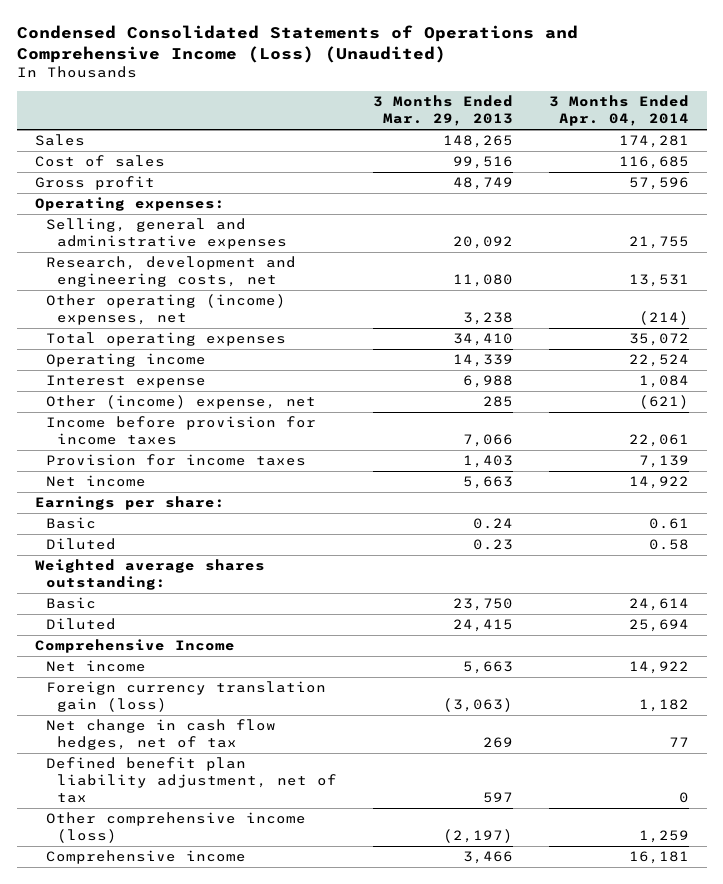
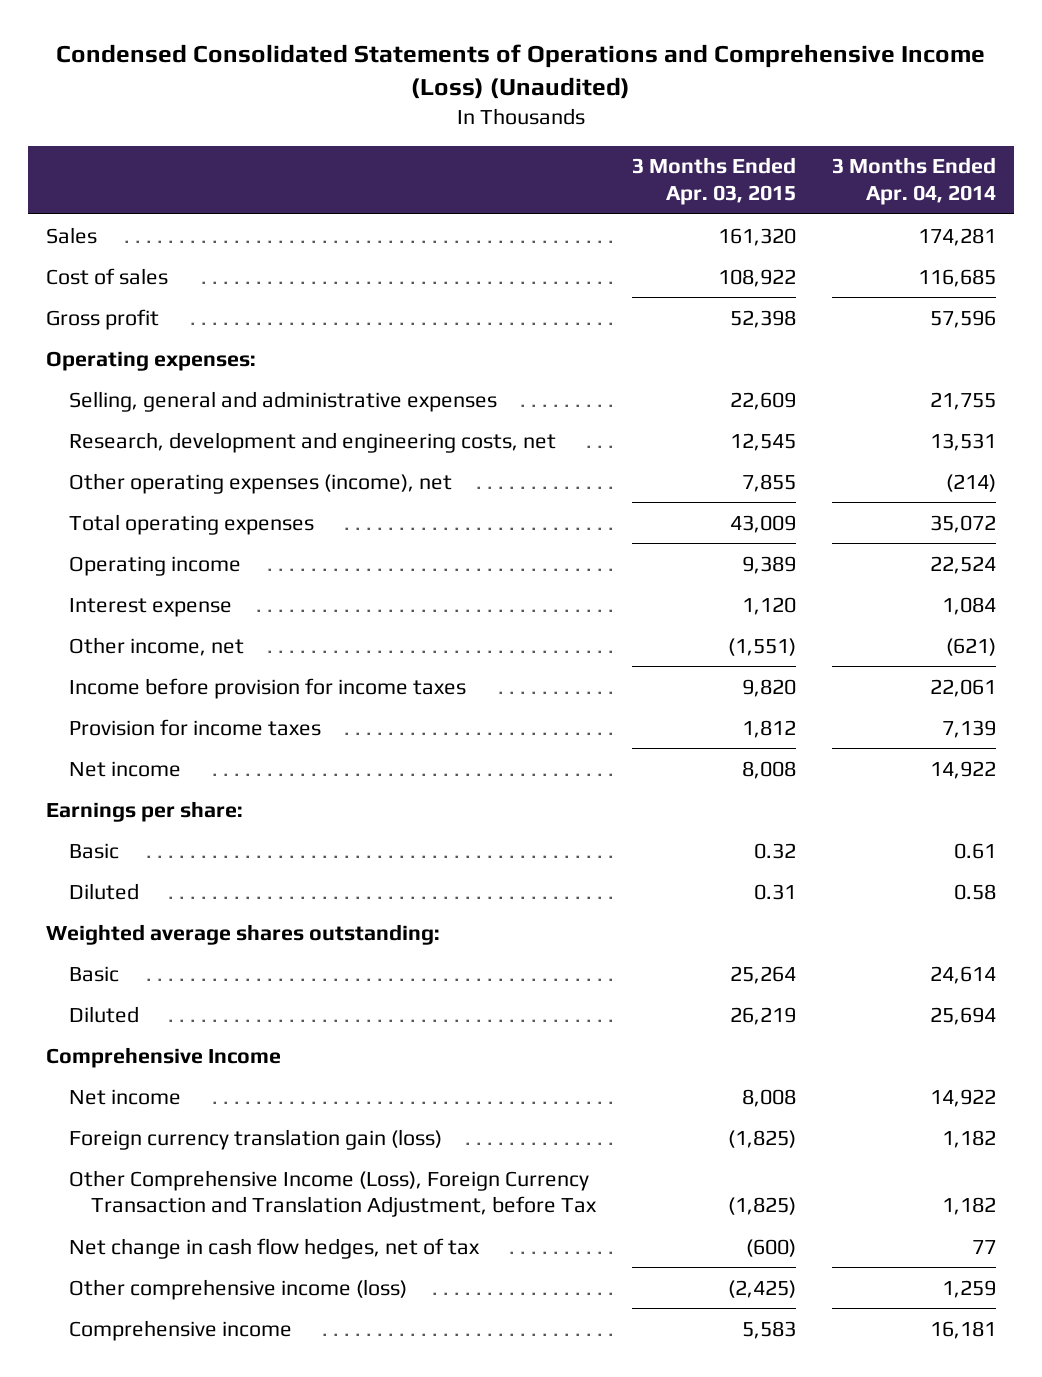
[372,95,513,127] 3 Months Ended Mar. 29, 2013 -> none
none -> [631,157,796,206] 3 Months Ended Apr. 03, 2015
[45,294,286,326] Other operating (income) expenses, net -> [68,472,452,494] Other operating expenses (income), net
[45,395,316,410] Other (income) expense, net -> [68,636,244,656] Other income, net
none -> [68,1169,597,1218] Other Comprehensive Income (Loss), Foreign Currency Transaction and Translation Adjustment, before Tax
[45,757,338,804] Defined benefit plan liability adjustment, net of tax -> none

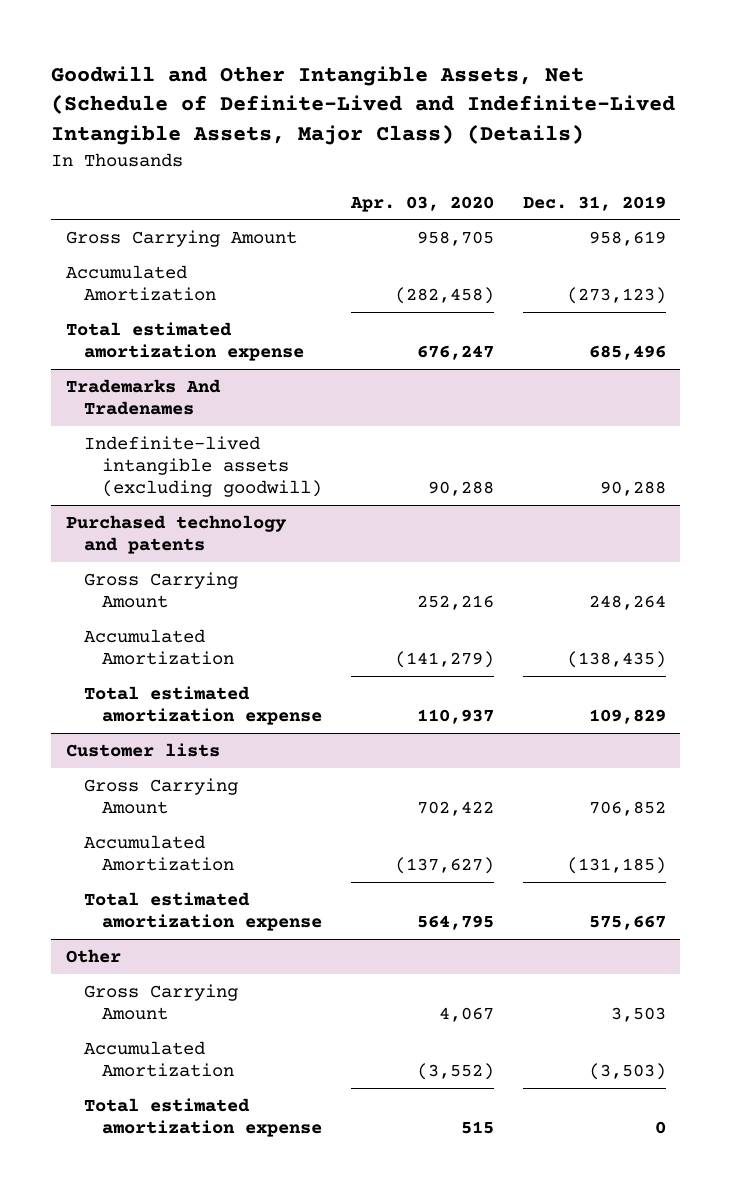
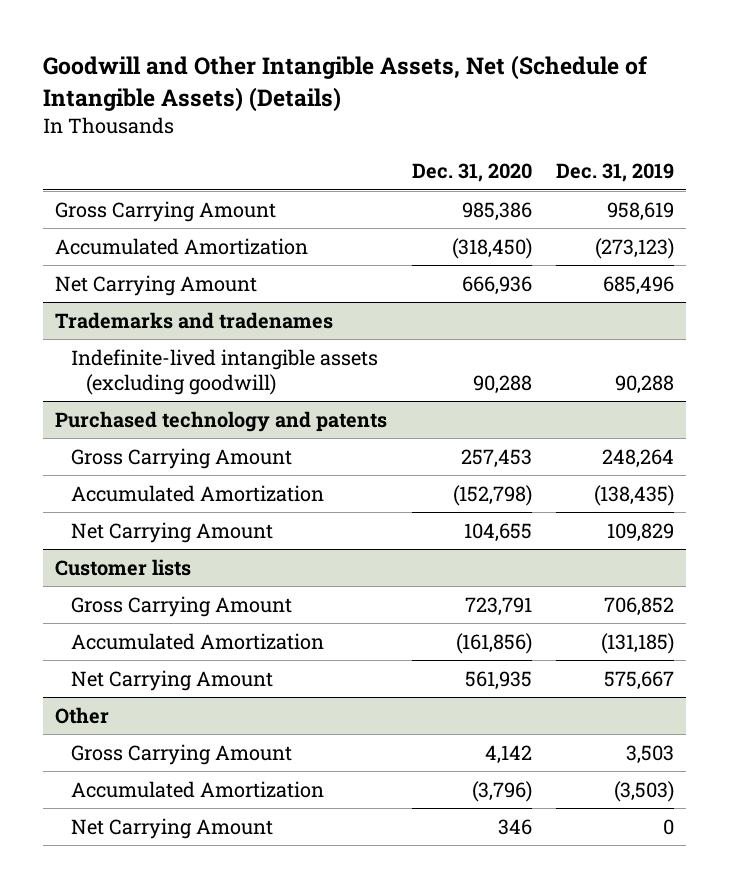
[51,65,676,145] Goodwill and Other Intangible Assets, Net (Schedule of Definite-Lived and Indefinite-Lived Intangible Assets, Major Class) (Details) -> [43,55,649,112] Goodwill and Other Intangible Assets, Net (Schedule of Intangible Assets) (Details)
[349,195,494,212] Apr. 03, 2020 -> none
none -> [411,163,532,183] Dec. 31, 2020
[65,321,304,362] Total estimated amortization expense -> [55,274,258,296] Net Carrying Amount
[65,378,221,416] Trademarks And Tradenames -> [55,311,334,329] Trademarks and tradenames
[83,685,322,726] Total estimated amortization expense -> [70,521,273,543] Net Carrying Amount
[83,891,322,932] Total estimated amortization expense -> [70,669,273,691] Net Carrying Amount
[83,1097,322,1138] Total estimated amortization expense -> [70,817,273,839] Net Carrying Amount

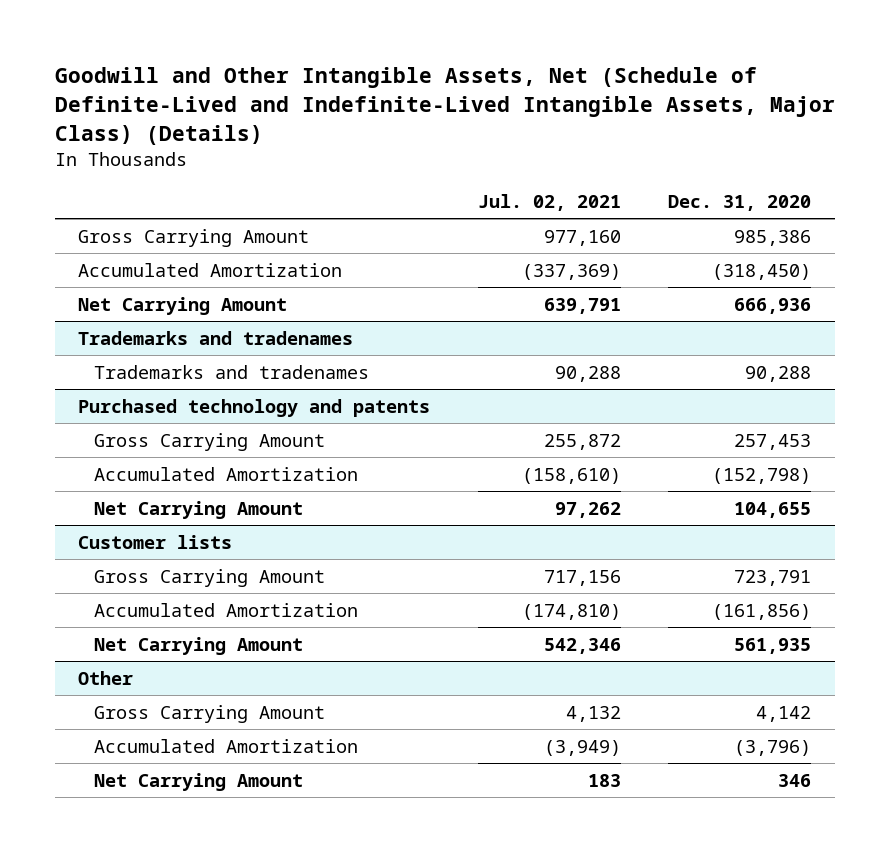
[43,55,649,112] Goodwill and Other Intangible Assets, Net (Schedule of Intangible Assets) (Details) -> [54,67,835,145] Goodwill and Other Intangible Assets, Net (Schedule of Definite-Lived and Indefinite-Lived Intangible Assets, Major Class) (Details)
[555,163,674,183] Dec. 31, 2019 -> none
none -> [477,193,621,211] Jul. 02, 2021
[70,348,378,396] Indefinite-lived intangible assets (excluding goodwill) -> [94,364,370,379] Trademarks and tradenames

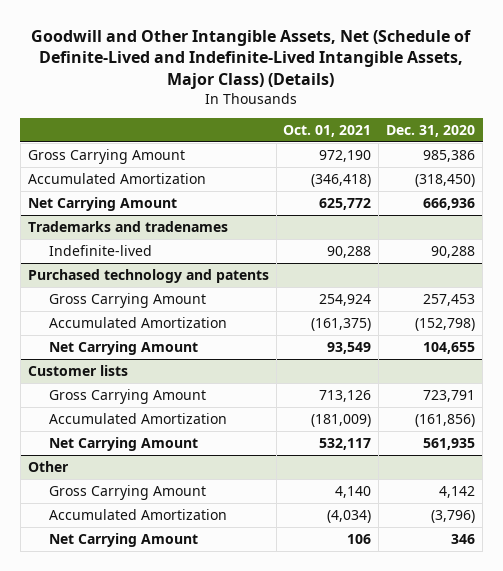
[477,193,621,211] Jul. 02, 2021 -> none
none -> [283,124,372,137] Oct. 01, 2021
[94,364,370,379] Trademarks and tradenames -> [48,245,152,257] Indefinite-lived

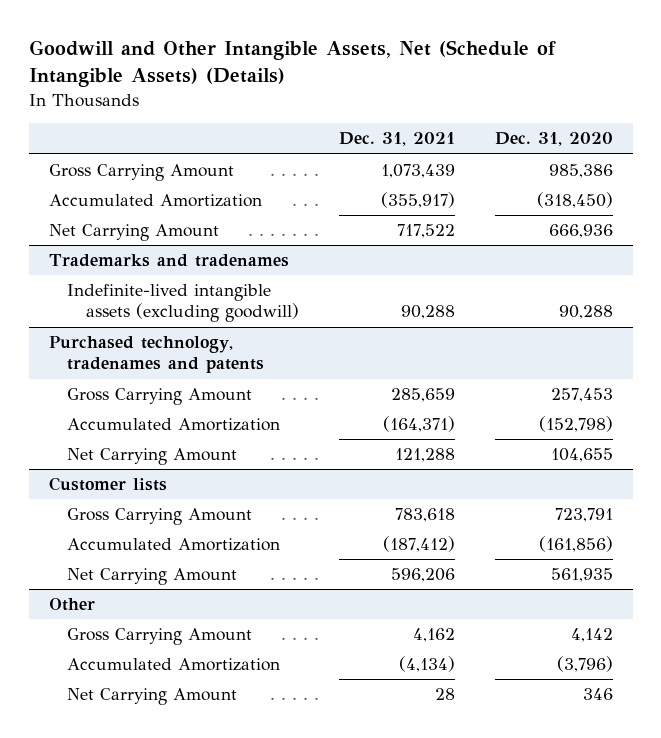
[31,29,472,89] Goodwill and Other Intangible Assets, Net (Schedule of Definite-Lived and Indefinite-Lived Intangible Assets, Major Class) (Details) -> [28,40,556,88] Goodwill and Other Intangible Assets, Net (Schedule of Intangible Assets) (Details)
[283,124,372,137] Oct. 01, 2021 -> none
none -> [338,132,455,147] Dec. 31, 2021
[48,245,152,257] Indefinite-lived -> [67,284,299,323] Indefinite-lived intangible assets (excluding goodwill)
[27,269,269,284] Purchased technology and patents -> [48,336,265,374] Purchased technology, tradenames and patents

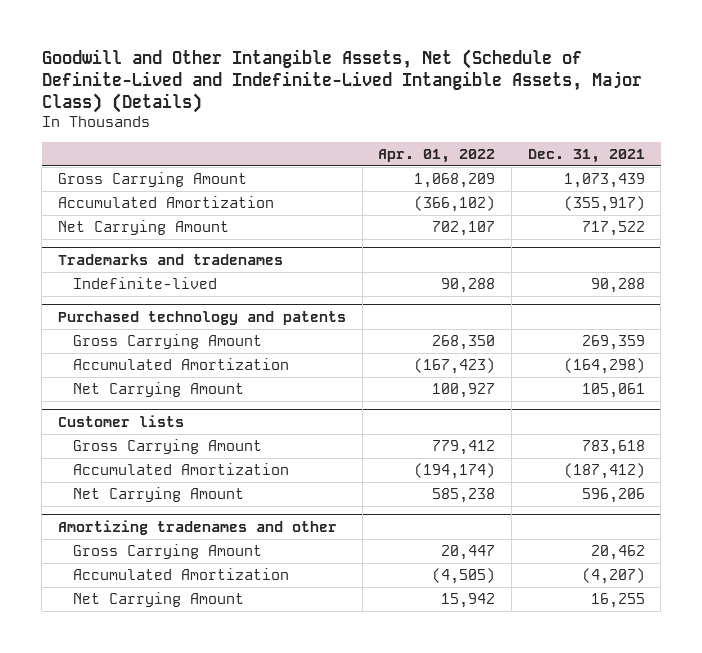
[28,40,556,88] Goodwill and Other Intangible Assets, Net (Schedule of Intangible Assets) (Details) -> [41,48,642,114] Goodwill and Other Intangible Assets, Net (Schedule of Definite-Lived and Indefinite-Lived Intangible Assets, Major Class) (Details)
[494,132,613,147] Dec. 31, 2020 -> none
none -> [378,148,496,163] Apr. 01, 2022
[67,284,299,323] Indefinite-lived intangible assets (excluding goodwill) -> [72,277,217,290] Indefinite-lived
[48,336,265,374] Purchased technology, tradenames and patents -> [57,310,346,325] Purchased technology and patents
[390,388,455,403] 285,659 -> [581,335,645,351] 269,359
[382,416,455,433] (164,371) -> [563,358,645,375] (164,298)
[394,448,455,463] 121,288 -> [581,383,645,399] 105,061
[48,598,95,612] Other -> none
none -> [57,519,337,535] Amortizing tradenames and other
[412,628,455,643] 4,162 -> [590,545,645,561] 20,462
[398,656,455,673] (4,134) -> [581,568,645,585] (4,207)
[434,688,455,701] 28 -> [590,593,645,609] 16,255

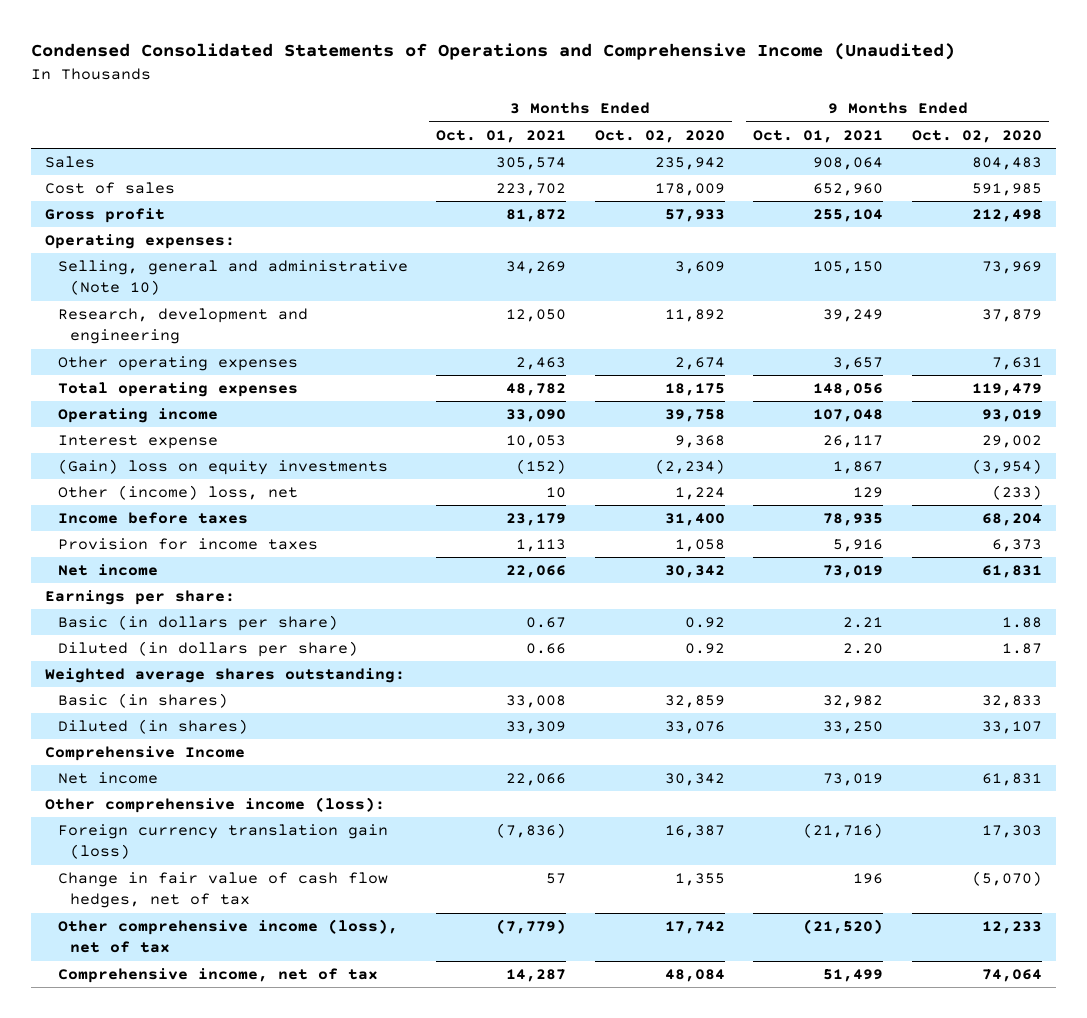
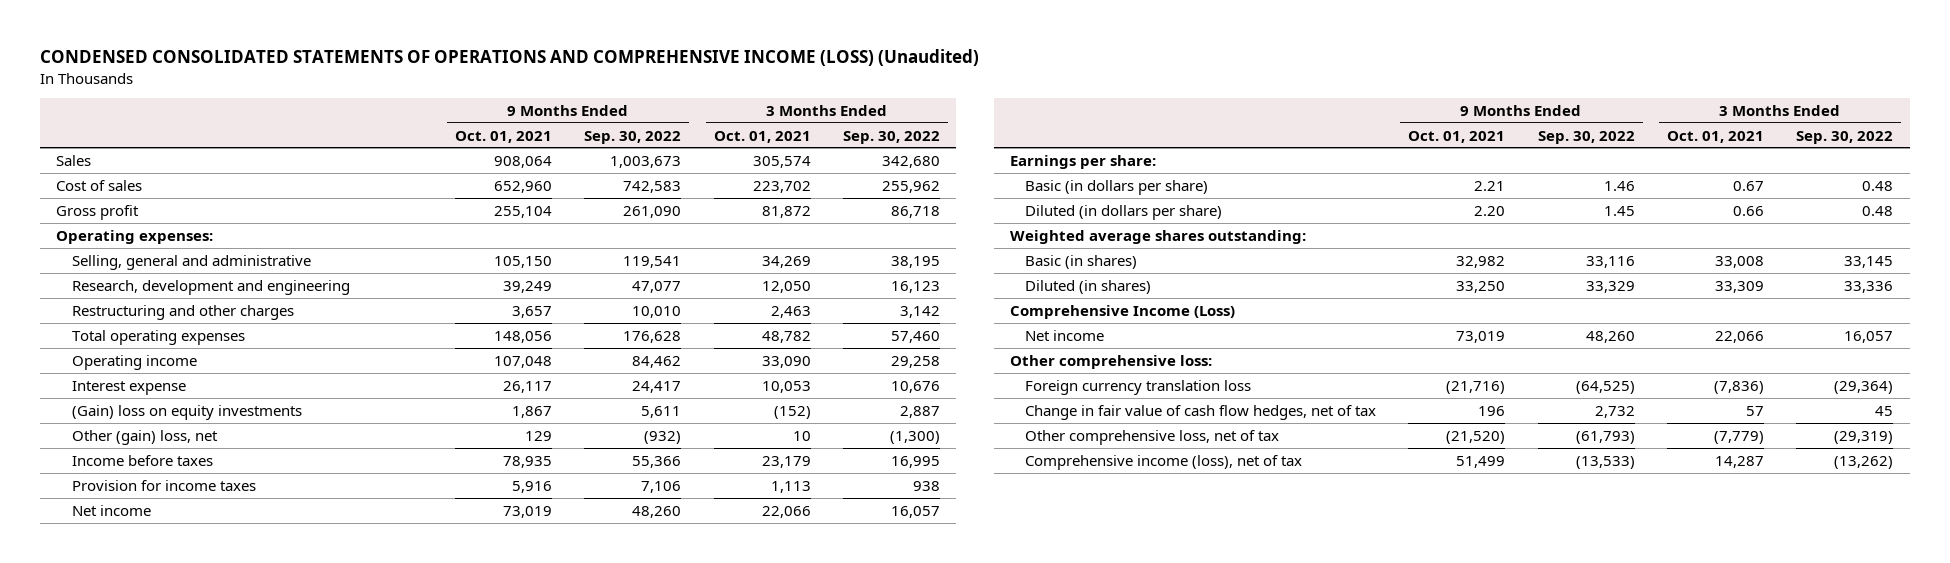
[30,43,955,61] Condensed Consolidated Statements of Operations and Comprehensive Income (Unaudited) -> [40,49,980,67] CONDENSED CONSOLIDATED STATEMENTS OF OPERATIONS AND COMPREHENSIVE INCOME (LOSS) (Unaudited)
[594,129,725,143] Oct. 02, 2020 -> none
[911,129,1042,143] Oct. 02, 2020 -> none
none -> [584,130,682,144] Sep. 30, 2022
none -> [843,130,941,144] Sep. 30, 2022
[57,260,408,296] Selling, general and administrative (Note 10) -> [71,254,311,270] Selling, general and administrative
[57,356,298,372] Other operating expenses -> [71,304,294,320] Restructuring and other charges
[57,485,298,501] Other (income) loss, net -> [71,429,218,445] Other (gain) loss, net
[44,746,245,762] Comprehensive Income -> [1009,304,1235,319] Comprehensive Income (Loss)
[44,797,385,814] Other comprehensive income (loss): -> [1009,354,1212,369] Other comprehensive loss:
[57,824,388,860] Foreign currency translation gain (loss) -> [1024,379,1251,395] Foreign currency translation loss
[57,919,398,954] Other comprehensive income (loss), net of tax -> [1024,429,1279,445] Other comprehensive loss, net of tax
[57,968,378,984] Comprehensive income, net of tax -> [1024,454,1302,470] Comprehensive income (loss), net of tax

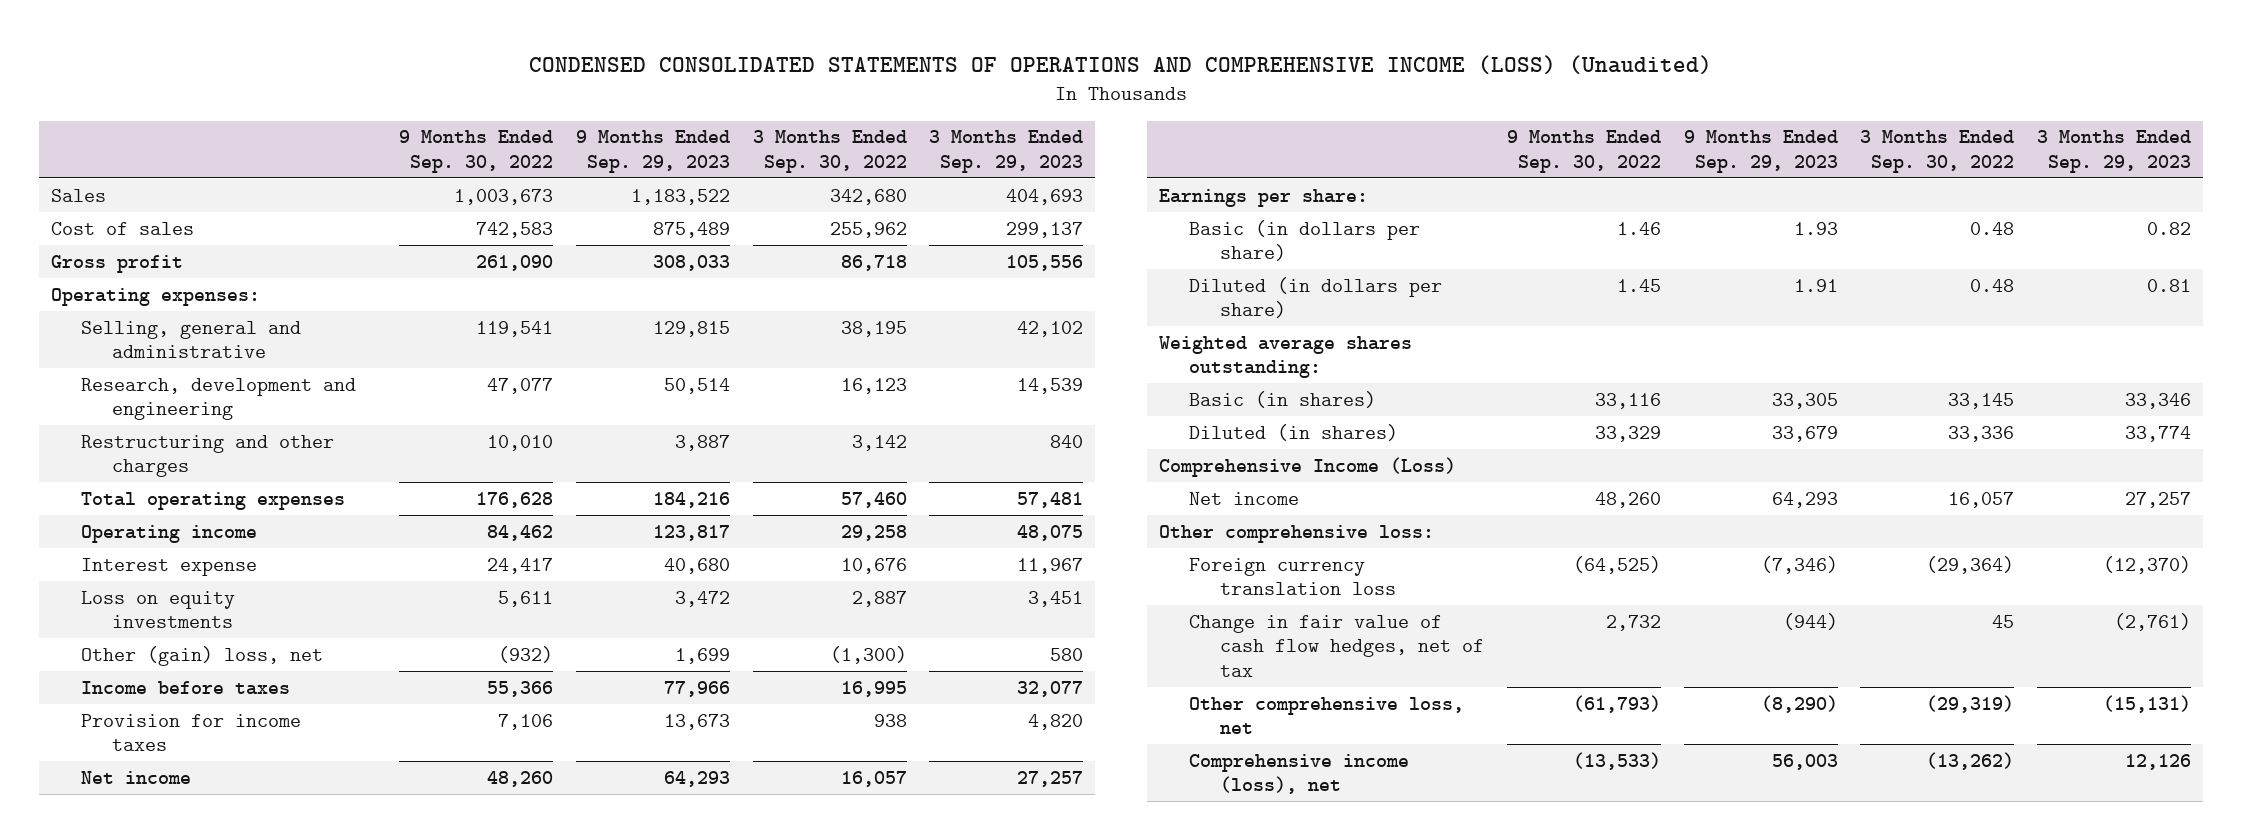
[454,130,552,143] Oct. 01, 2021 -> none
[713,130,811,143] Oct. 01, 2021 -> none
none -> [575,130,730,173] 9 Months Ended Sep. 29, 2023
none -> [929,130,1084,173] 3 Months Ended Sep. 29, 2023
[71,404,302,420] (Gain) loss on equity investments -> [81,590,236,629] Loss on equity investments
[1024,429,1279,445] Other comprehensive loss, net of tax -> [1189,696,1465,735] Other comprehensive loss, net
[1024,454,1302,470] Comprehensive income (loss), net of tax -> [1189,753,1410,795] Comprehensive income (loss), net

